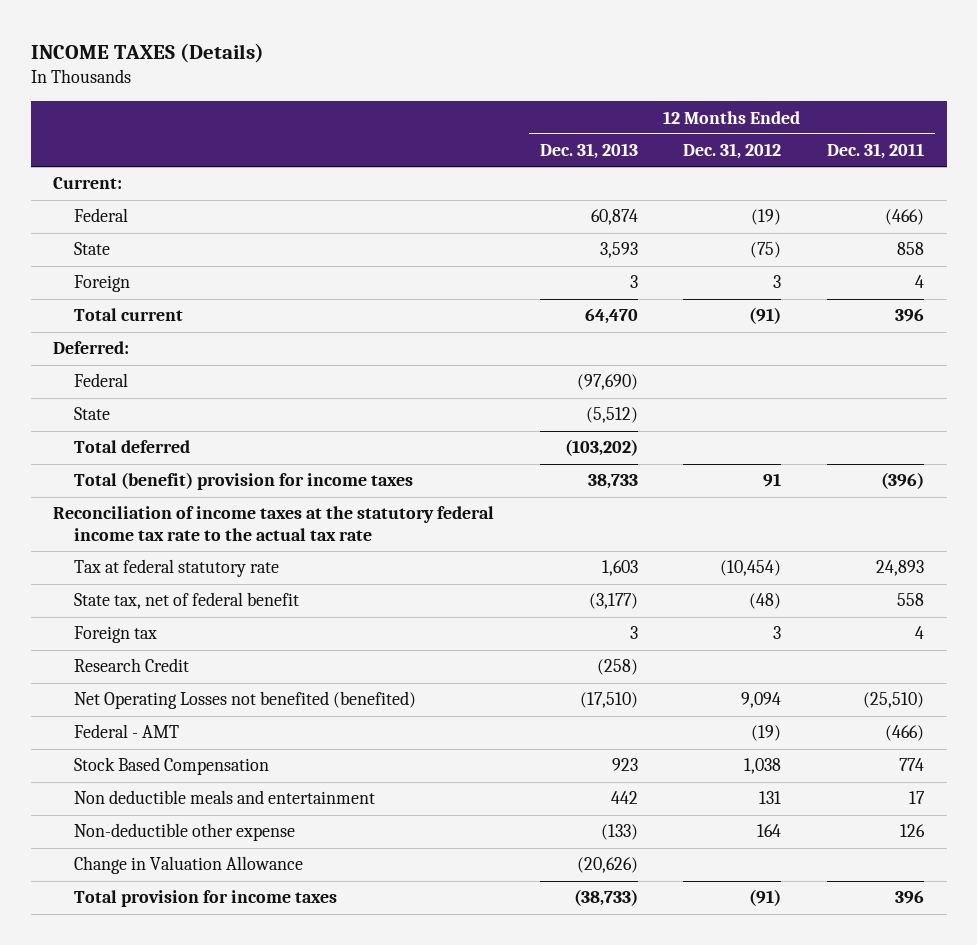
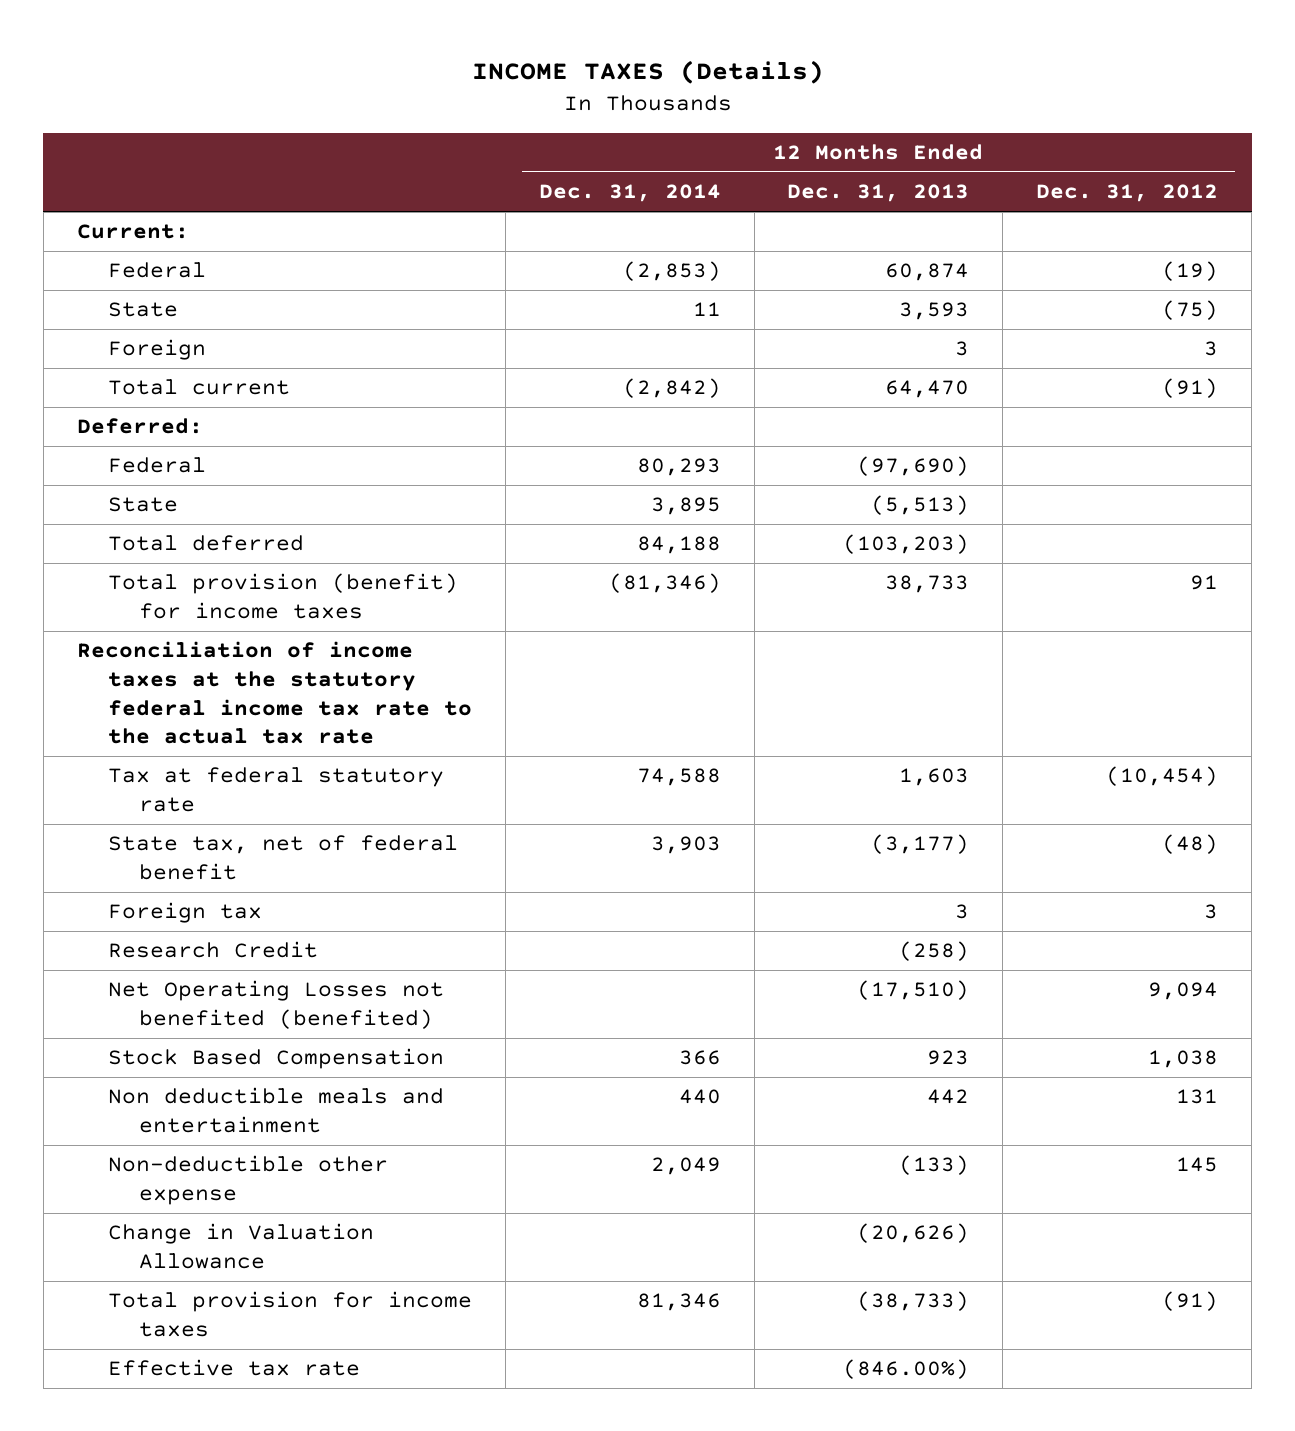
[826,143,924,160] Dec. 31, 2011 -> none
none -> [538,184,721,203] Dec. 31, 2014
[585,407,638,424] (5,512) -> [871,495,970,516] (5,513)
[564,439,638,457] (103,202) -> [843,534,970,555] (103,203)
[73,472,413,491] Total (benefit) provision for income taxes -> [107,573,458,620] Total provision (benefit) for income taxes
[73,724,179,739] Federal - AMT -> none
[757,824,782,838] 164 -> [1176,1157,1219,1173] 145
none -> [107,1359,360,1377] Effective tax rate

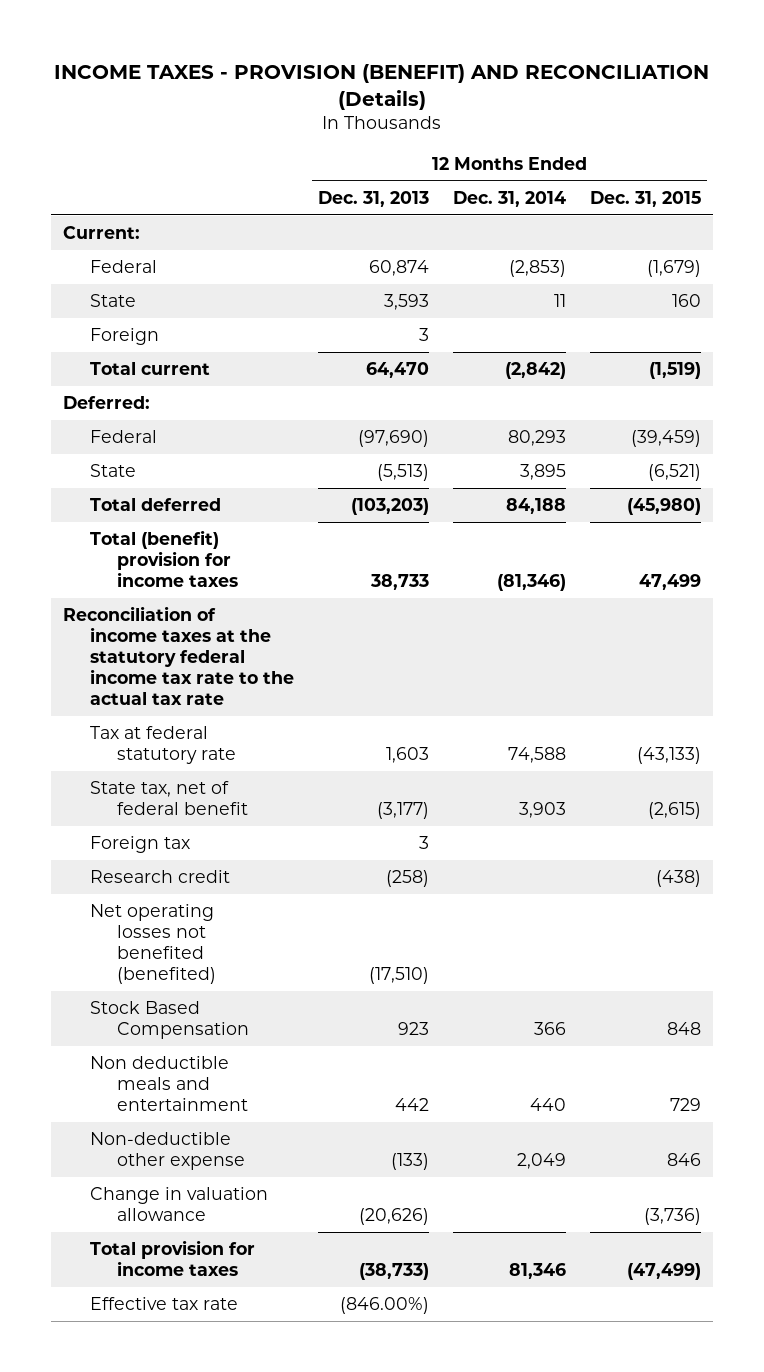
[471,59,824,84] INCOME TAXES (Details) -> [54,63,710,110] INCOME TAXES - PROVISION (BENEFIT) AND RECONCILIATION (Details)
[1036,184,1219,203] Dec. 31, 2012 -> none
none -> [590,190,702,207] Dec. 31, 2015
[107,573,458,620] Total provision (benefit) for income taxes -> [90,530,239,588] Total (benefit) provision for income taxes
[107,941,318,959] Research Credit -> [90,870,231,884] Research credit
[107,980,444,1030] Net Operating Losses not benefited (benefited) -> [90,904,217,985] Net operating losses not benefited (benefited)
[107,1223,374,1270] Change in Valuation Allowance -> [90,1187,269,1222] Change in valuation allowance

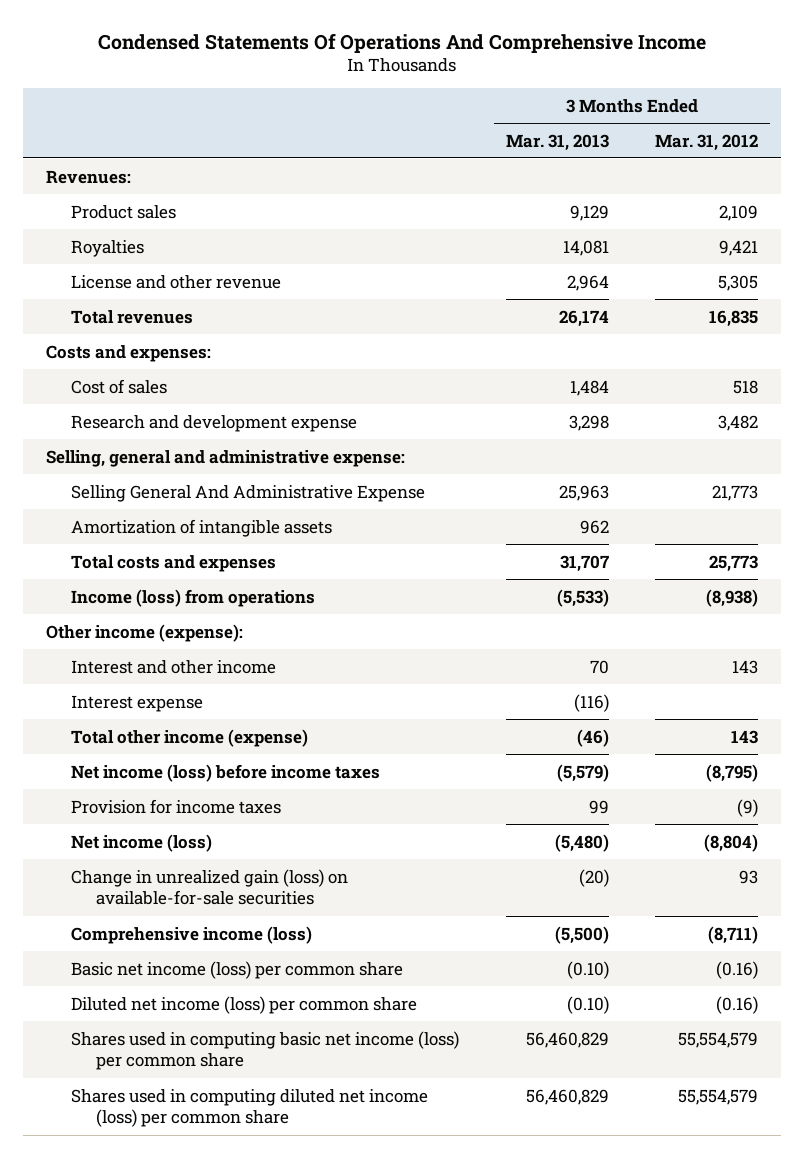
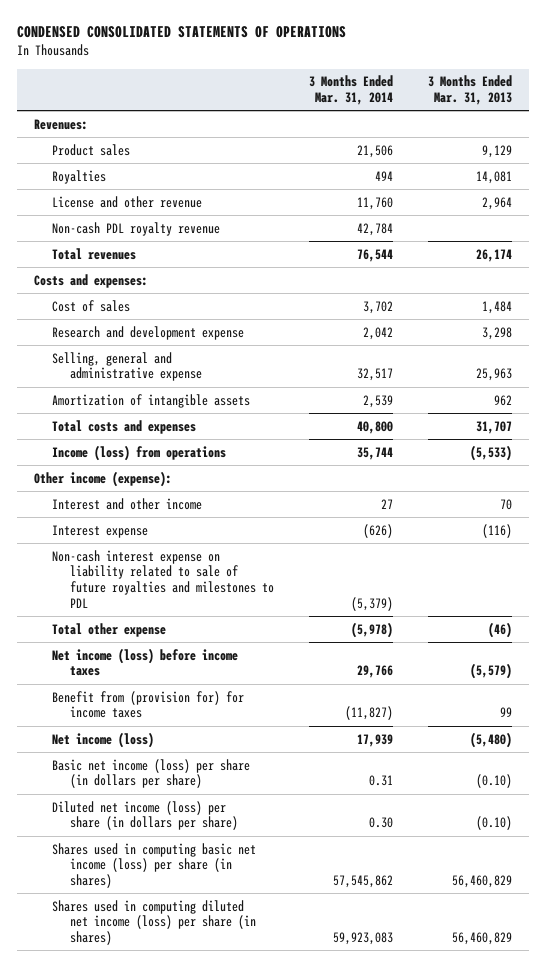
[98,32,707,53] Condensed Statements Of Operations And Comprehensive Income -> [16,26,346,39] CONDENSED CONSOLIDATED STATEMENTS OF OPERATIONS
[655,133,759,151] Mar. 31, 2012 -> none
none -> [308,75,393,106] 3 Months Ended Mar. 31, 2014
none -> [52,221,221,236] Non-cash PDL royalty revenue
[45,449,405,467] Selling, general and administrative expense: -> none
[71,484,426,502] Selling General And Administrative Expense -> [52,351,203,382] Selling, general and administrative expense
none -> [52,549,275,608] Non-cash interest expense on liability related to sale of future royalties and milestones to PDL
[71,728,309,747] Total other income (expense) -> [52,622,167,637] Total other expense
[71,798,282,814] Provision for income taxes -> [52,690,245,719] Benefit from (provision for) for income taxes
[71,868,349,906] Change in unrealized gain (loss) on available-for-sale securities -> none
[71,925,313,944] Comprehensive income (loss) -> none
[71,960,404,979] Basic net income (loss) per common share -> [52,758,251,789] Basic net income (loss) per share (in dollars per share)
[71,995,418,1014] Diluted net income (loss) per common share -> [52,800,239,831] Diluted net income (loss) per share (in dollars per share)
[71,1030,460,1071] Shares used in computing basic net income (loss) per common share -> [52,842,257,888] Shares used in computing basic net income (loss) per share (in shares)
[71,1088,429,1128] Shares used in computing diluted net income (loss) per common share -> [52,899,257,945] Shares used in computing diluted net income (loss) per share (in shares)

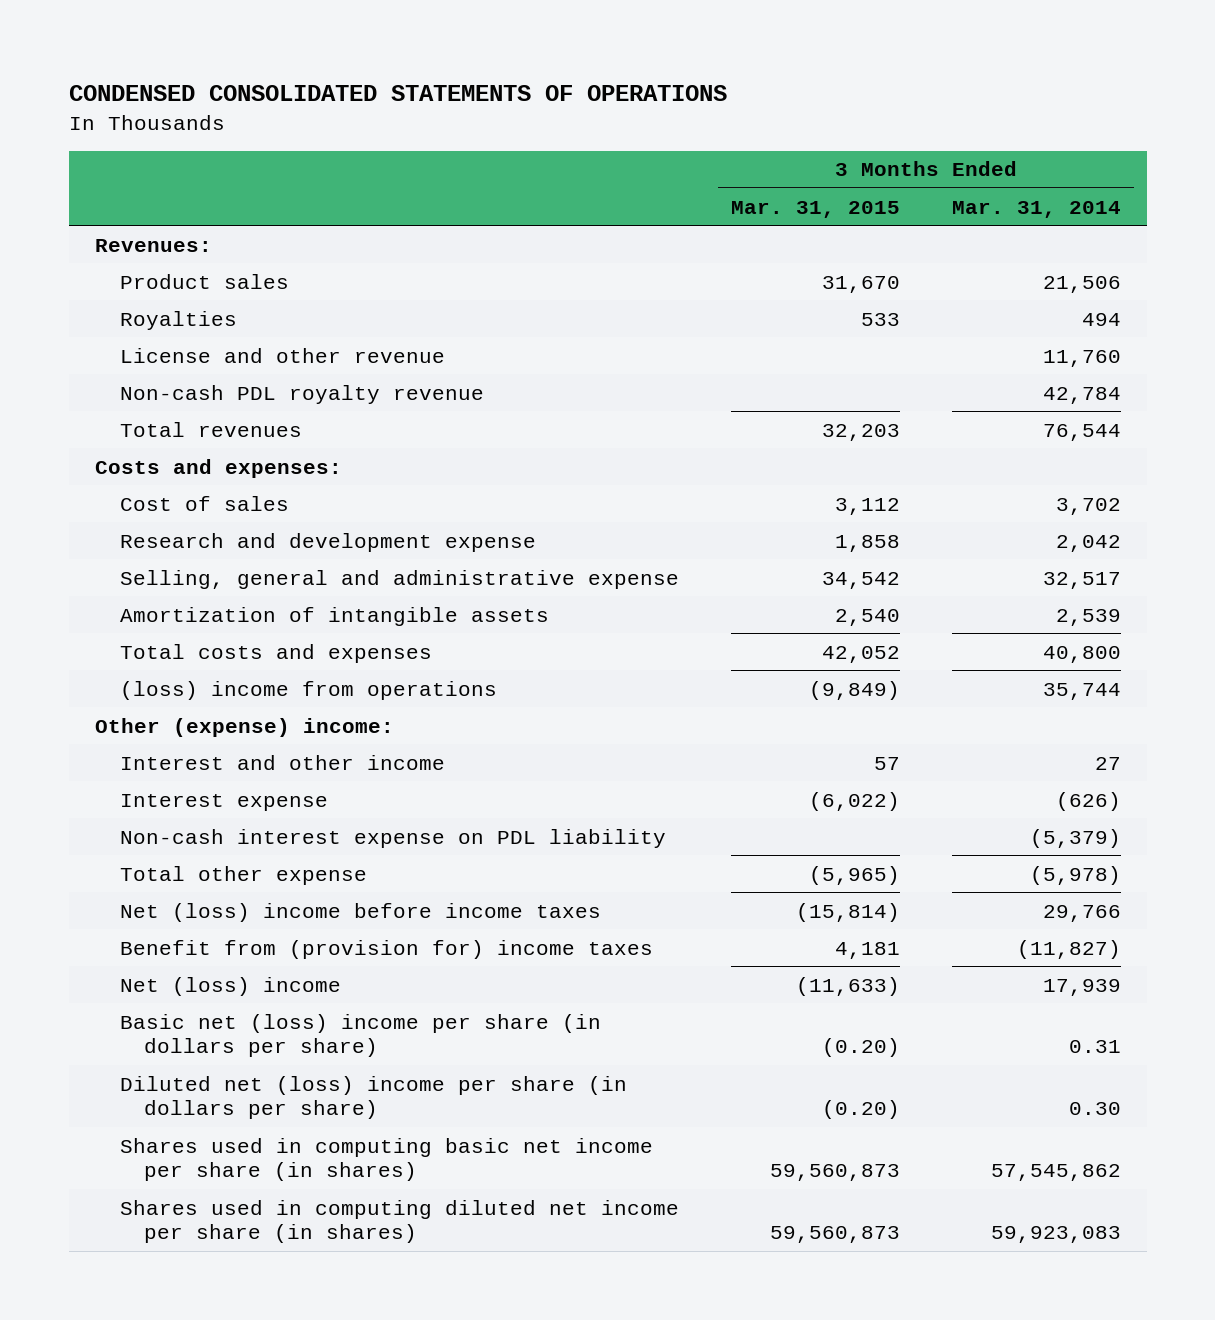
[427,75,512,106] 3 Months Ended Mar. 31, 2013 -> none
none -> [730,200,900,218] Mar. 31, 2015
[52,444,227,461] Income (loss) from operations -> [119,680,497,700] (loss) income from operations
[33,470,172,487] Other income (expense): -> [94,717,394,737] Other (expense) income:
[52,549,275,608] Non-cash interest expense on liability related to sale of future royalties and milestones to PDL -> [119,828,666,848] Non-cash interest expense on PDL liability
[52,647,239,677] Net income (loss) before income taxes -> [119,902,601,922] Net (loss) income before income taxes
[52,690,245,719] Benefit from (provision for) for income taxes -> [119,939,653,959] Benefit from (provision for) income taxes
[52,731,155,748] Net income (loss) -> [119,976,341,996] Net (loss) income
[52,758,251,789] Basic net income (loss) per share (in dollars per share) -> [119,1013,601,1058] Basic net (loss) income per share (in dollars per share)
[52,800,239,831] Diluted net income (loss) per share (in dollars per share) -> [119,1075,627,1120] Diluted net (loss) income per share (in dollars per share)
[52,842,257,888] Shares used in computing basic net income (loss) per share (in shares) -> [119,1137,653,1182] Shares used in computing basic net income per share (in shares)
[52,899,257,945] Shares used in computing diluted net income (loss) per share (in shares) -> [119,1199,679,1244] Shares used in computing diluted net income per share (in shares)

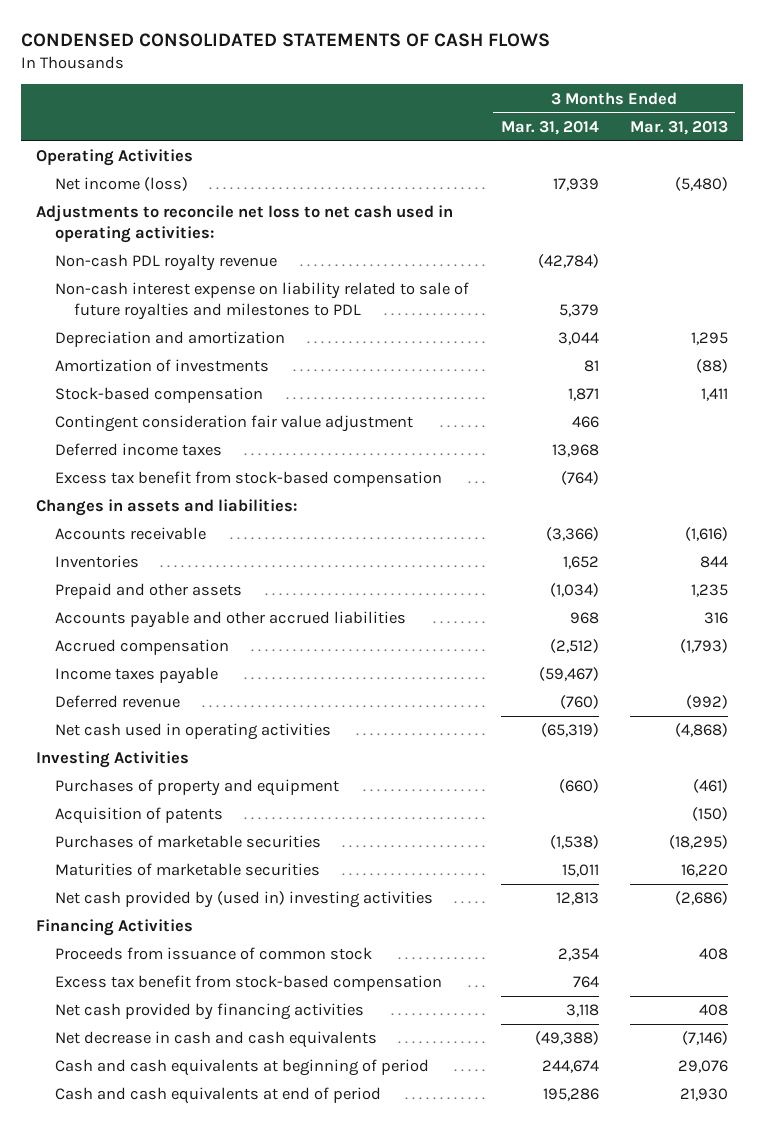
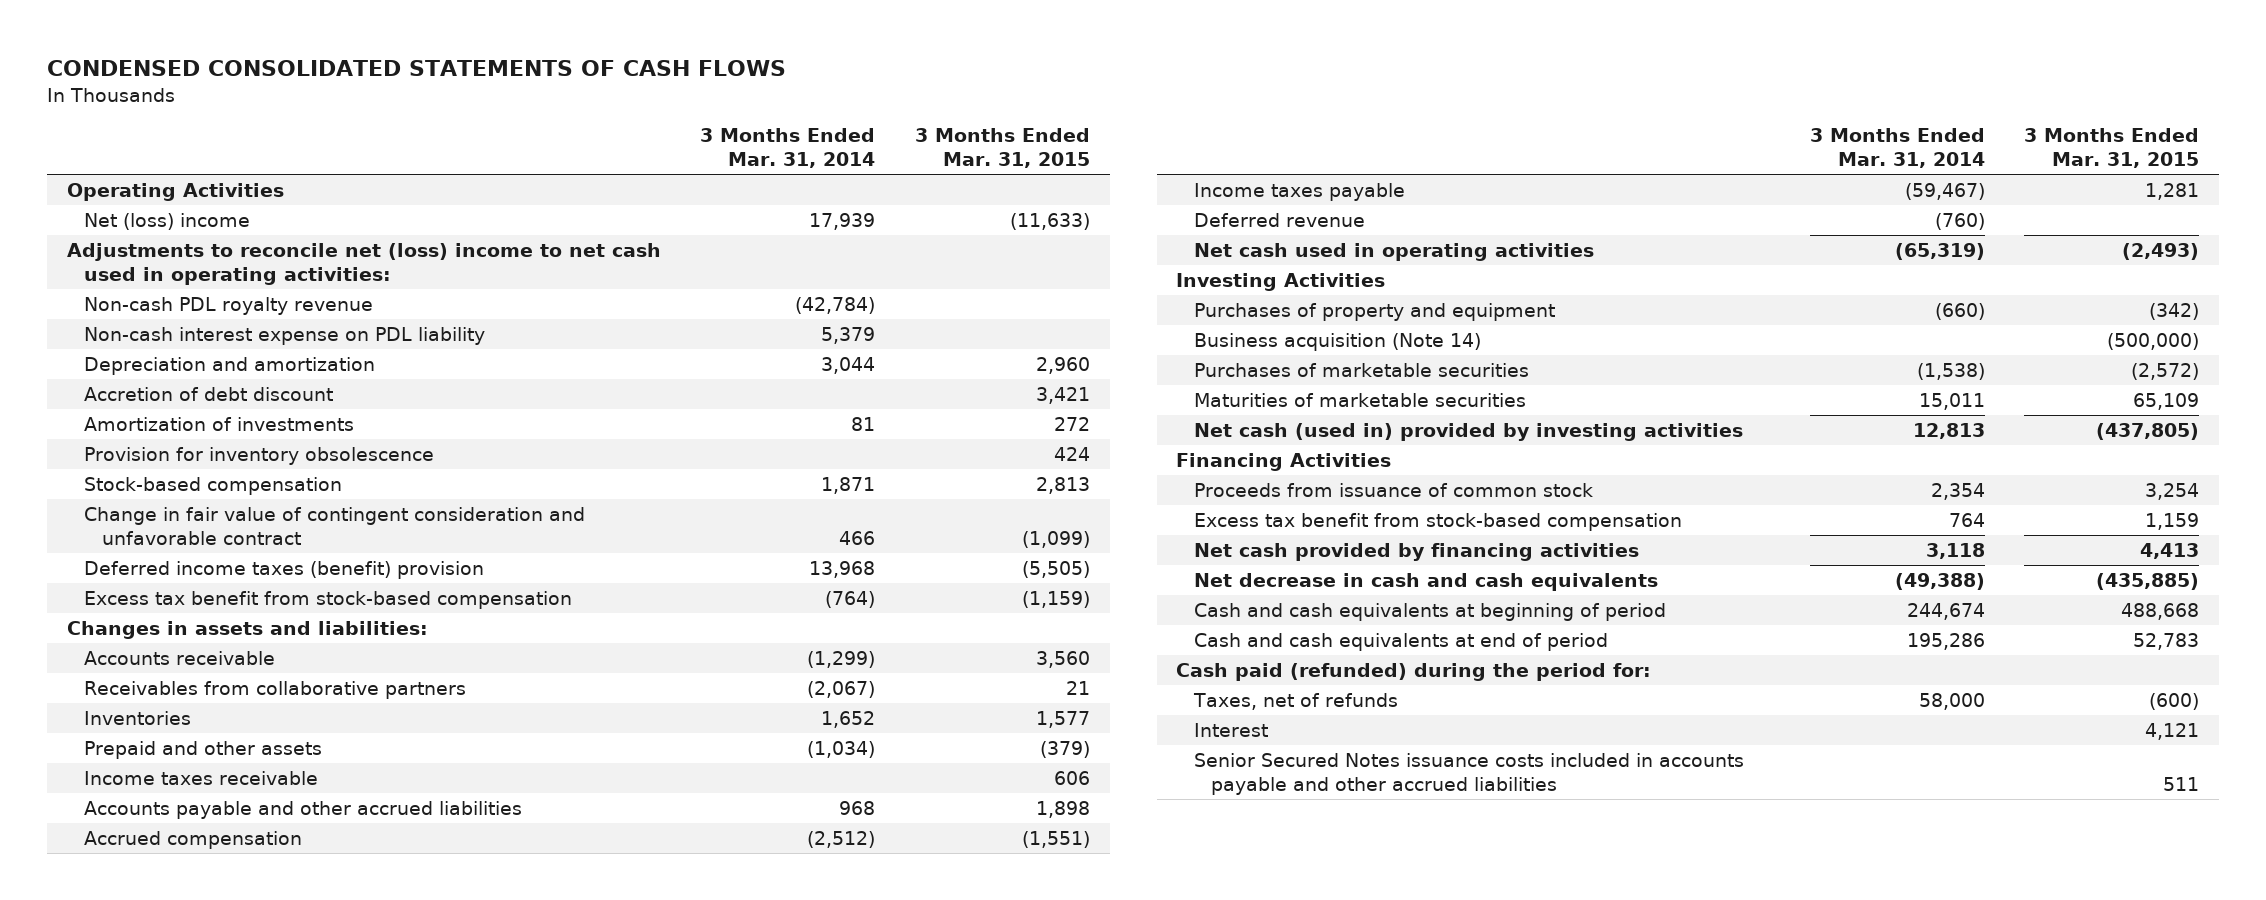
[629,120,728,135] Mar. 31, 2013 -> none
none -> [914,128,1090,169] 3 Months Ended Mar. 31, 2015
[55,177,189,192] Net income (loss) -> [84,212,251,230] Net (loss) income
[36,205,454,244] Adjustments to reconcile net loss to net cash used in operating activities: -> [66,242,661,285] Adjustments to reconcile net (loss) income to net cash used in operating activities:
[55,282,470,321] Non-cash interest expense on liability related to sale of future royalties and milestones to PDL -> [84,326,486,345] Non-cash interest expense on PDL liability
none -> [84,386,334,401] Accretion of debt discount
none -> [84,446,435,465] Provision for inventory obsolescence
[55,415,414,433] Contingent consideration fair value adjustment -> [84,506,586,545] Change in fair value of contingent consideration and unfavorable contract
[55,443,223,457] Deferred income taxes -> [84,560,485,579] Deferred income taxes (benefit) provision
[545,527,599,542] (3,366) -> [807,650,876,668] (1,299)
none -> [84,680,467,699] Receivables from collaborative partners
none -> [84,770,319,785] Income taxes receivable
[55,807,224,825] Acquisition of patents -> none
none -> [1193,332,1481,351] Business acquisition (Note 14)
[55,891,434,909] Net cash provided by (used in) investing activities -> [1193,422,1743,441] Net cash (used in) provided by investing activities
none -> [1176,662,1652,681] Cash paid (refunded) during the period for:
none -> [1192,692,1398,710] Taxes, net of refunds
none -> [1193,722,1268,737] Interest
none -> [1193,752,1744,795] Senior Secured Notes issuance costs included in accounts payable and other accrued liabilities

